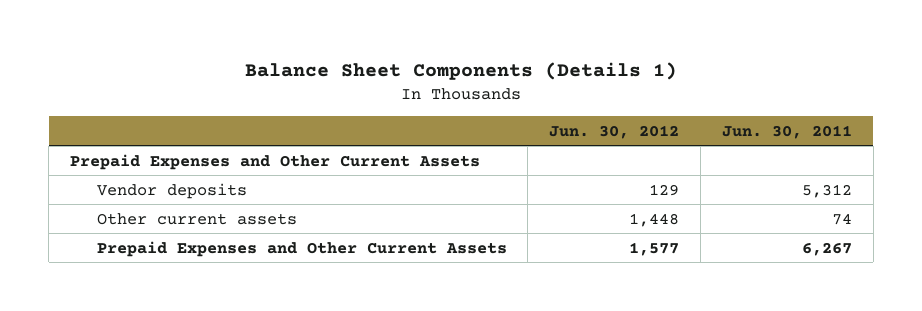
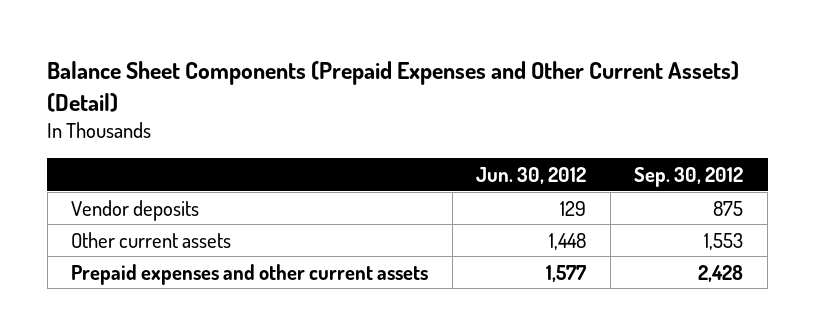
[245,61,678,80] Balance Sheet Components (Details 1) -> [47,60,740,112] Balance Sheet Components (Prepaid Expenses and Other Current Assets) (Detail)
[721,124,852,139] Jun. 30, 2011 -> none
none -> [634,166,744,187] Sep. 30, 2012
[70,153,481,170] Prepaid Expenses and Other Current Assets -> none
[96,240,507,257] Prepaid Expenses and Other Current Assets -> [71,263,429,285] Prepaid expenses and other current assets

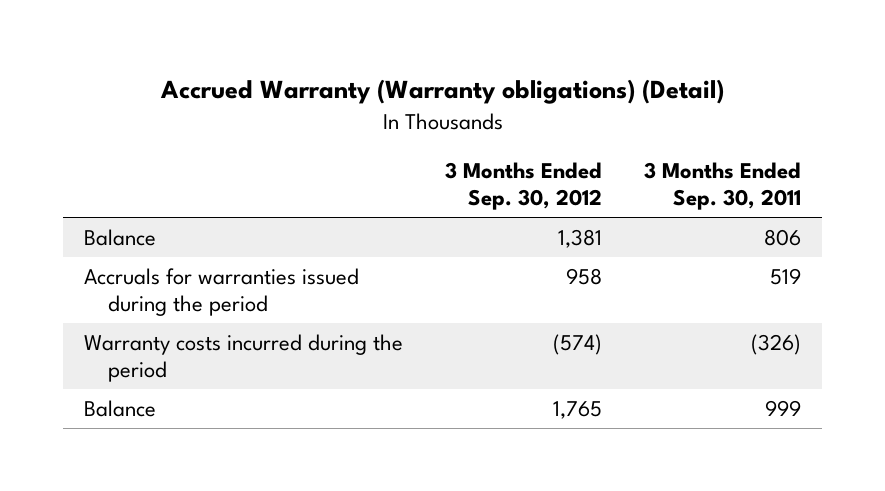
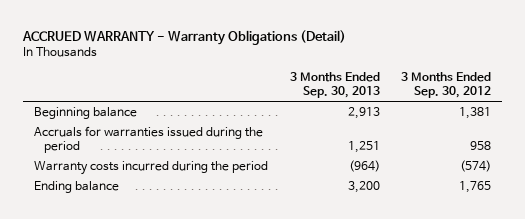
[159,79,724,105] Accrued Warranty (Warranty obligations) (Detail) -> [22,29,347,45] ACCRUED WARRANTY - Warranty Obligations (Detail)
[643,162,801,211] 3 Months Ended Sep. 30, 2011 -> none
none -> [289,72,380,99] 3 Months Ended Sep. 30, 2013
[84,228,157,246] Balance -> [34,106,138,119] Beginning balance
[84,399,157,417] Balance -> [34,180,120,193] Ending balance

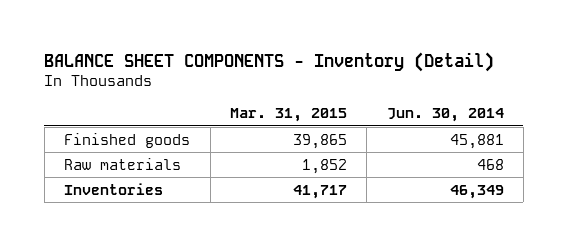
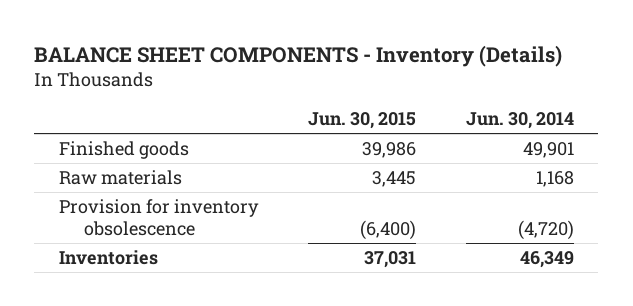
[44,51,495,72] BALANCE SHEET COMPONENTS - Inventory (Detail) -> [34,45,563,68] BALANCE SHEET COMPONENTS - Inventory (Details)
[229,108,347,123] Mar. 31, 2015 -> none
none -> [307,112,416,130] Jun. 30, 2015
[449,133,504,149] 45,881 -> [522,142,574,159] 49,901
[476,158,504,170] 468 -> [535,171,574,188] 1,168
none -> [59,199,260,237] Provision for inventory obsolescence

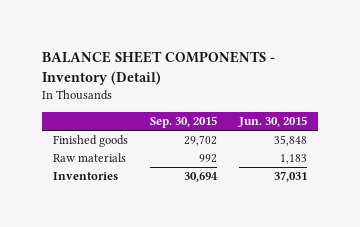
[34,45,563,68] BALANCE SHEET COMPONENTS - Inventory (Details) -> [42,51,276,85] BALANCE SHEET COMPONENTS - Inventory (Detail)
[465,112,574,130] Jun. 30, 2014 -> none
none -> [150,115,218,128] Sep. 30, 2015
[59,199,260,237] Provision for inventory obsolescence -> none
[361,142,416,159] 39,986 -> [274,135,308,147] 35,848
[371,171,416,188] 3,445 -> [280,154,308,165] 1,183

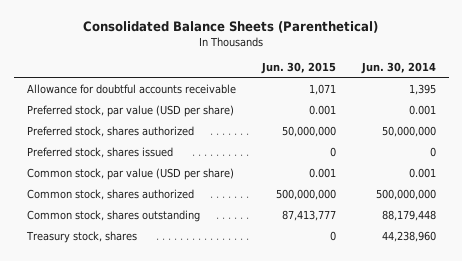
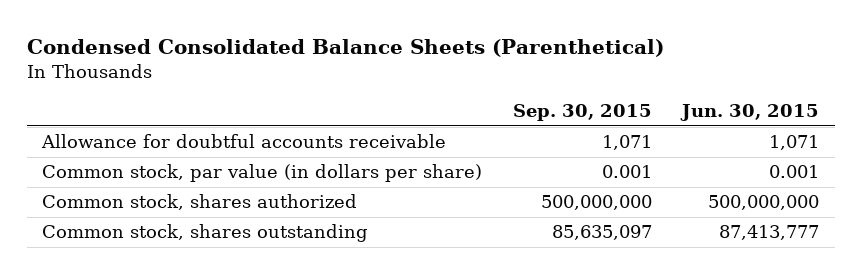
[83,20,379,33] Consolidated Balance Sheets (Parenthetical) -> [27,39,665,58] Condensed Consolidated Balance Sheets (Parenthetical)
[360,62,436,75] Jun. 30, 2014 -> none
none -> [512,104,652,122] Sep. 30, 2015
[26,105,234,118] Preferred stock, par value (USD per share) -> none
[26,126,194,138] Preferred stock, shares authorized -> none
[26,147,173,159] Preferred stock, shares issued -> none
[26,168,234,181] Common stock, par value (USD per share) -> [42,164,483,183] Common stock, par value (in dollars per share)
[25,231,137,244] Treasury stock, shares -> none

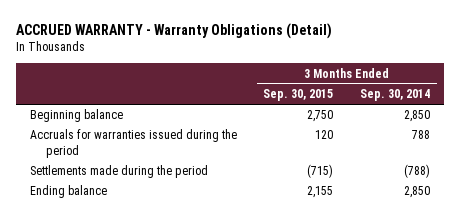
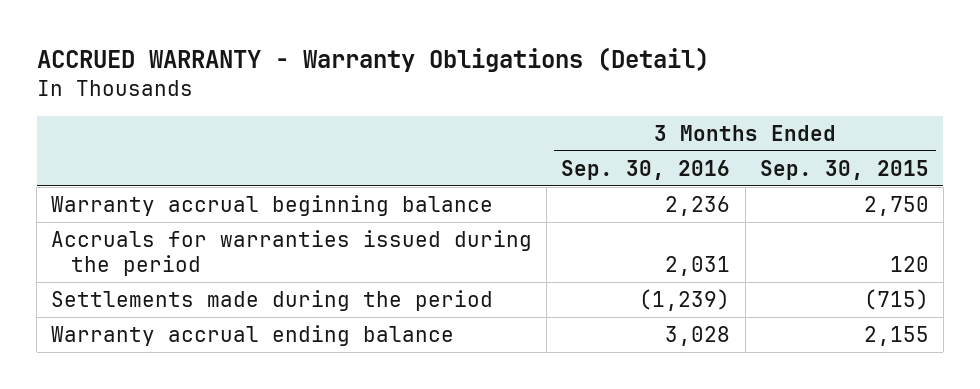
[360,89,431,102] Sep. 30, 2014 -> none
none -> [561,159,731,180] Sep. 30, 2016
[29,109,123,123] Beginning balance -> [51,194,494,216] Warranty accrual beginning balance
[29,185,107,199] Ending balance -> [51,324,455,346] Warranty accrual ending balance

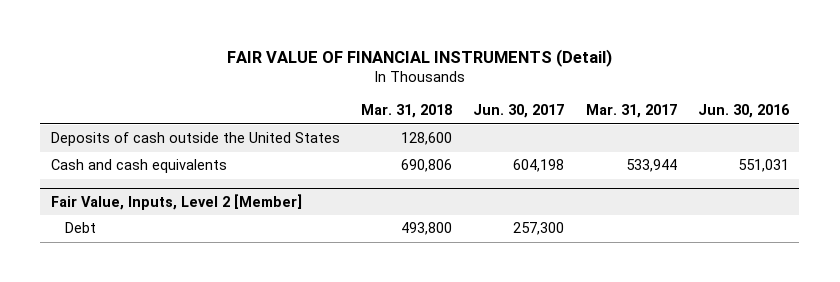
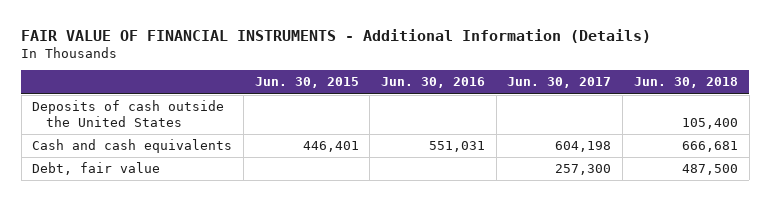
[226,48,612,67] FAIR VALUE OF FINANCIAL INSTRUMENTS (Detail) -> [21,28,652,43] FAIR VALUE OF FINANCIAL INSTRUMENTS - Additional Information (Details)
[361,104,453,119] Mar. 31, 2018 -> none
[585,104,677,119] Mar. 31, 2017 -> none
none -> [254,77,359,89] Jun. 30, 2015
none -> [633,77,738,89] Jun. 30, 2018
[50,193,302,210] Fair Value, Inputs, Level 2 [Member] -> none
[65,222,97,234] Debt -> [32,162,161,176] Debt, fair value

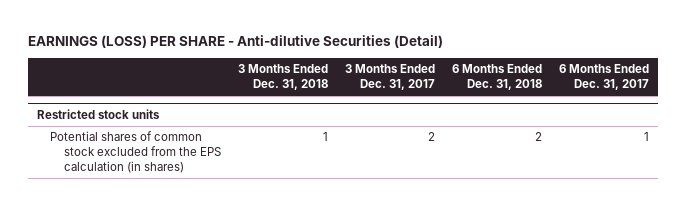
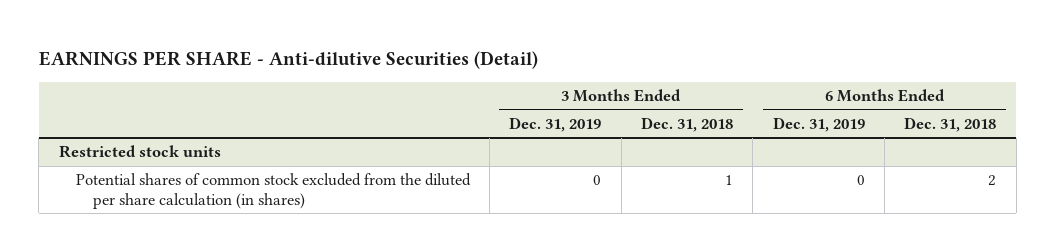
[28,35,444,49] EARNINGS (LOSS) PER SHARE - Anti-dilutive Securities (Detail) -> [38,50,538,69] EARNINGS PER SHARE - Anti-dilutive Securities (Detail)
[345,64,436,91] 3 Months Ended Dec. 31, 2017 -> none
[559,64,650,91] 6 Months Ended Dec. 31, 2017 -> none
none -> [509,116,602,132] Dec. 31, 2019
none -> [772,116,865,132] Dec. 31, 2019
[50,131,221,174] Potential shares of common stock excluded from the EPS calculation (in shares) -> [75,173,471,209] Potential shares of common stock excluded from the diluted per share calculation (in shares)

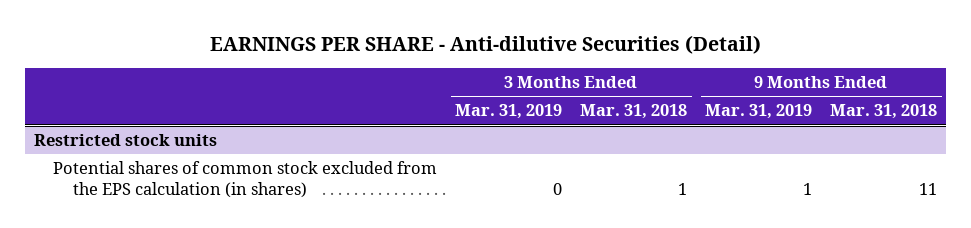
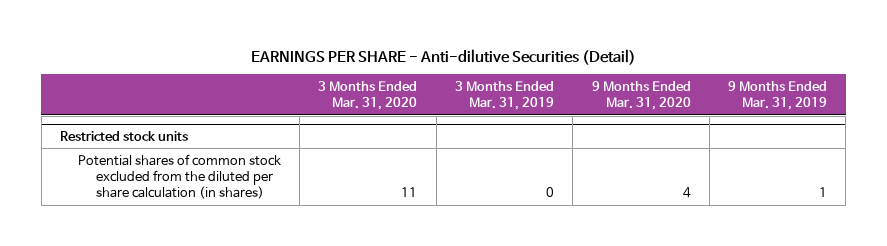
[580,104,688,120] Mar. 31, 2018 -> none
[830,104,938,120] Mar. 31, 2018 -> none
none -> [318,81,418,111] 3 Months Ended Mar. 31, 2020
none -> [591,81,691,111] 9 Months Ended Mar. 31, 2020
[53,161,438,198] Potential shares of common stock excluded from the EPS calculation (in shares) -> [77,153,281,200] Potential shares of common stock excluded from the diluted per share calculation (in shares)

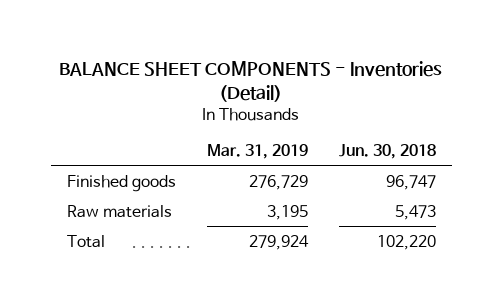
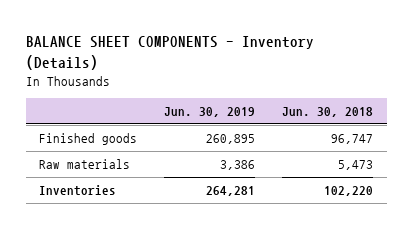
[59,60,443,102] BALANCE SHEET COMPONENTS - Inventories (Detail) -> [26,36,315,70] BALANCE SHEET COMPONENTS - Inventory (Details)
[206,143,308,159] Mar. 31, 2019 -> none
none -> [164,106,256,117] Jun. 30, 2019
[66,234,105,248] Total -> [39,185,117,197] Inventories

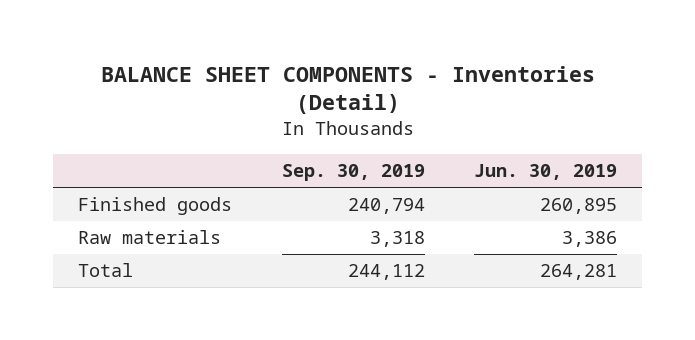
[26,36,315,70] BALANCE SHEET COMPONENTS - Inventory (Details) -> [100,65,595,115] BALANCE SHEET COMPONENTS - Inventories (Detail)
[282,106,374,117] Jun. 30, 2018 -> none
none -> [281,164,425,182] Sep. 30, 2019
[39,185,117,197] Inventories -> [77,263,133,278] Total

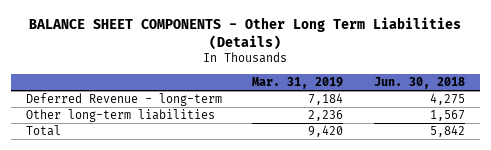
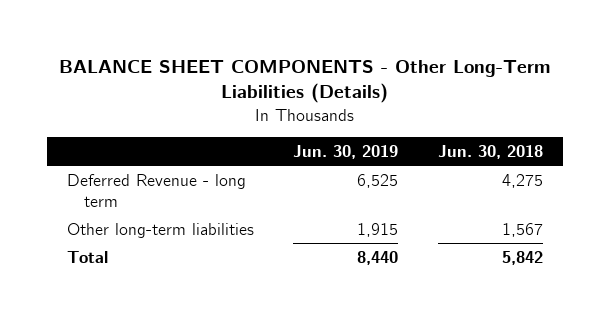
[29,17,462,50] BALANCE SHEET COMPONENTS - Other Long Term Liabilities (Details) -> [58,59,550,104] BALANCE SHEET COMPONENTS - Other Long-Term Liabilities (Details)
[252,77,344,90] Mar. 31, 2019 -> none
none -> [293,145,399,160] Jun. 30, 2019
[26,93,223,107] Deferred Revenue - long-term -> [66,173,246,207] Deferred Revenue - long term

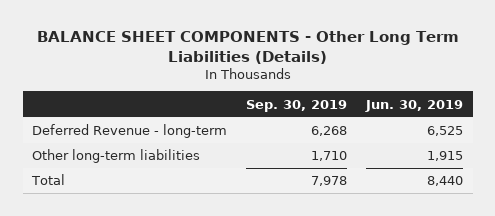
[58,59,550,104] BALANCE SHEET COMPONENTS - Other Long-Term Liabilities (Details) -> [36,31,459,64] BALANCE SHEET COMPONENTS - Other Long Term Liabilities (Details)
[438,145,544,160] Jun. 30, 2018 -> none
none -> [246,99,348,112] Sep. 30, 2019
[66,173,246,207] Deferred Revenue - long term -> [32,124,228,139] Deferred Revenue - long-term

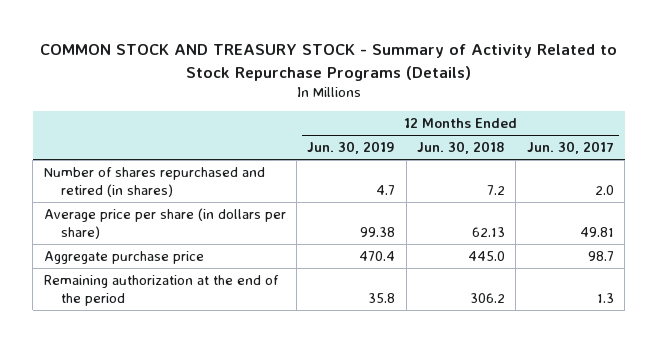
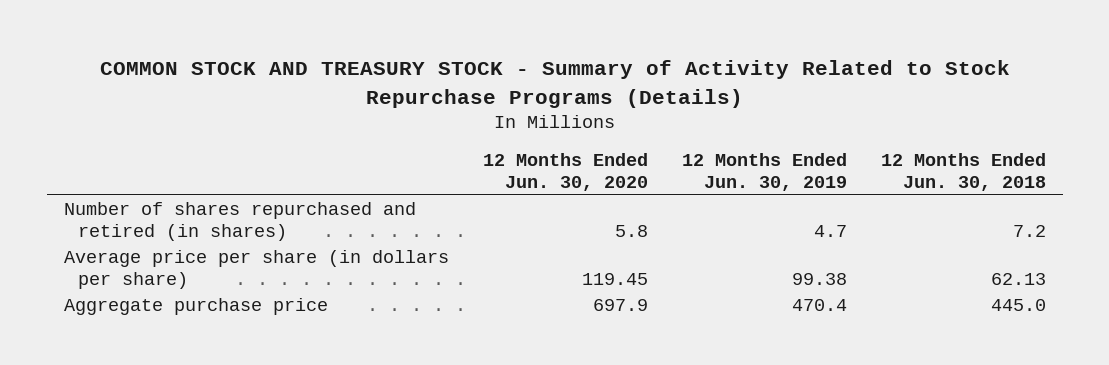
[526,141,614,155] Jun. 30, 2017 -> none
none -> [482,153,648,191] 12 Months Ended Jun. 30, 2020
[43,274,279,306] Remaining authorization at the end of the period -> none

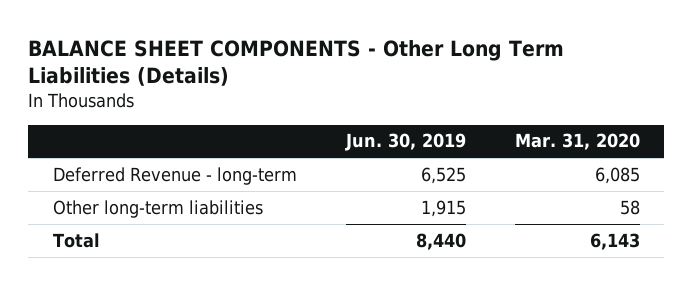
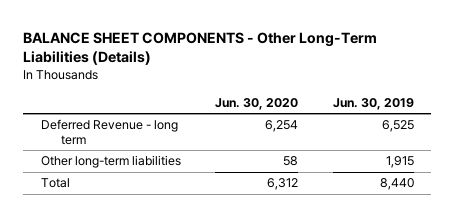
[28,39,565,87] BALANCE SHEET COMPONENTS - Other Long Term Liabilities (Details) -> [23,31,378,66] BALANCE SHEET COMPONENTS - Other Long-Term Liabilities (Details)
[514,133,640,151] Mar. 31, 2020 -> none
none -> [215,97,299,110] Jun. 30, 2020
[52,166,297,185] Deferred Revenue - long-term -> [40,119,178,145] Deferred Revenue - long term

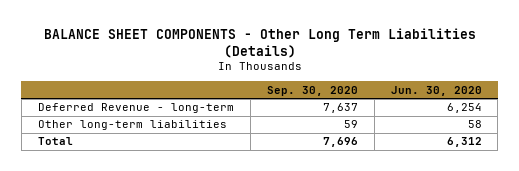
[23,31,378,66] BALANCE SHEET COMPONENTS - Other Long-Term Liabilities (Details) -> [43,27,476,58] BALANCE SHEET COMPONENTS - Other Long Term Liabilities (Details)
[332,97,414,110] Jun. 30, 2019 -> none
none -> [266,85,358,96] Sep. 30, 2020
[40,119,178,145] Deferred Revenue - long term -> [37,103,234,114] Deferred Revenue - long-term

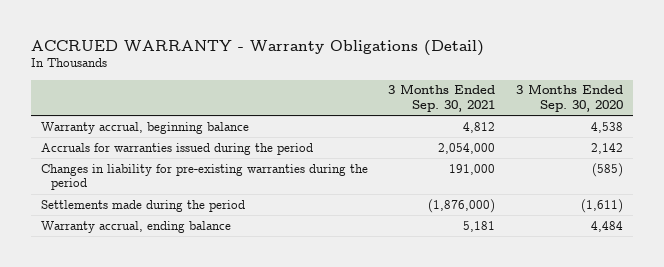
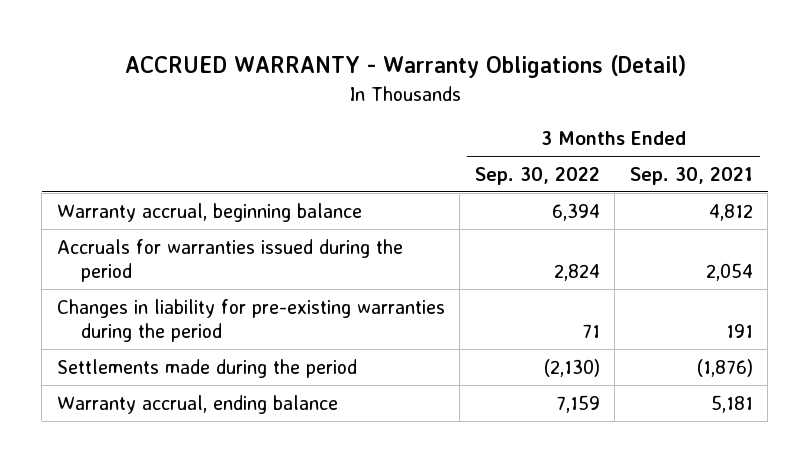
[515,84,623,113] 3 Months Ended Sep. 30, 2020 -> none
none -> [474,167,600,186] Sep. 30, 2022
[438,142,496,154] 2,054,000 -> [705,263,753,282] 2,054
[449,163,496,175] 191,000 -> [725,324,753,339] 191
[428,198,496,213] (1,876,000) -> [696,358,753,377] (1,876)

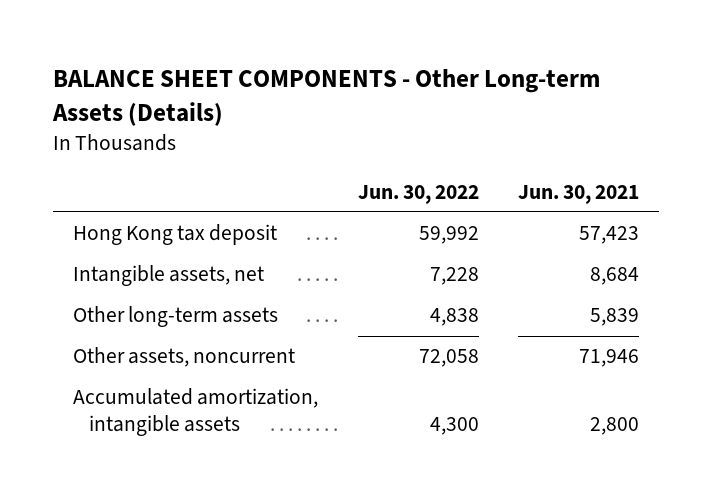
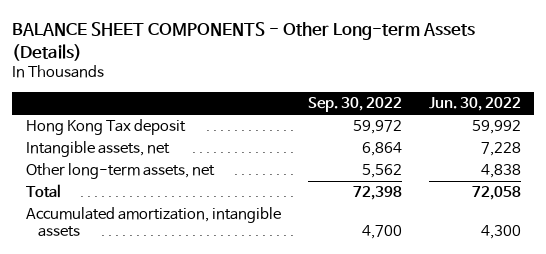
[518,184,640,204] Jun. 30, 2021 -> none
none -> [307,97,402,113] Sep. 30, 2022
[73,224,278,246] Hong Kong tax deposit -> [25,119,186,136] Hong Kong Tax deposit
[73,306,279,328] Other long-term assets -> [25,163,215,180] Other long-term assets, net
[73,347,296,368] Other assets, noncurrent -> [25,184,61,199] Total

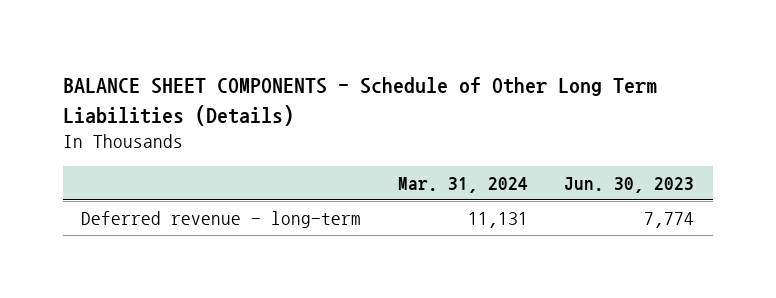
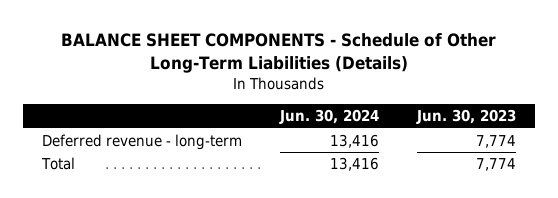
[62,77,657,126] BALANCE SHEET COMPONENTS - Schedule of Other Long Term Liabilities (Details) -> [61,33,497,74] BALANCE SHEET COMPONENTS - Schedule of Other Long-Term Liabilities (Details)
[397,176,528,193] Mar. 31, 2024 -> none
none -> [279,109,380,125] Jun. 30, 2024
none -> [40,157,75,171] Total

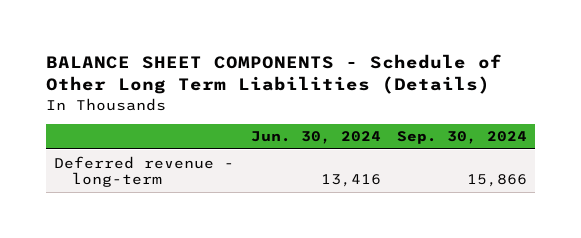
[61,33,497,74] BALANCE SHEET COMPONENTS - Schedule of Other Long-Term Liabilities (Details) -> [46,54,503,95] BALANCE SHEET COMPONENTS - Schedule of Other Long Term Liabilities (Details)
[416,109,517,125] Jun. 30, 2023 -> none
none -> [396,131,527,145] Sep. 30, 2024
[40,157,75,171] Total -> none

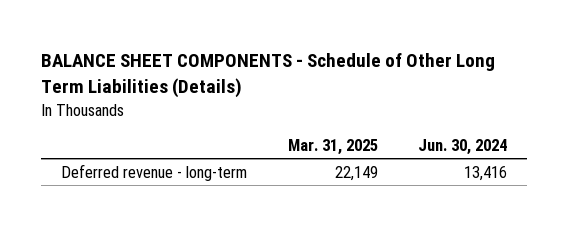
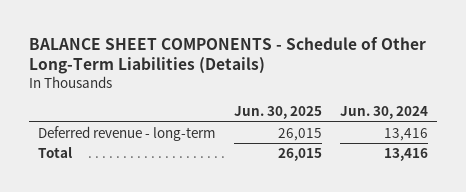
[41,53,496,99] BALANCE SHEET COMPONENTS - Schedule of Other Long Term Liabilities (Details) -> [28,36,426,75] BALANCE SHEET COMPONENTS - Schedule of Other Long-Term Liabilities (Details)
[287,139,378,156] Mar. 31, 2025 -> none
none -> [234,106,323,120] Jun. 30, 2025
none -> [37,147,72,159] Total

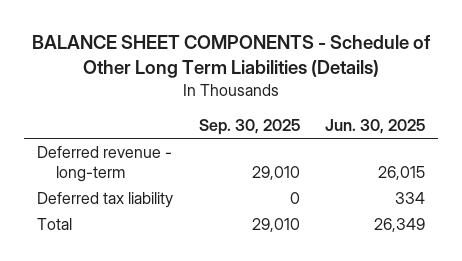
[28,36,426,75] BALANCE SHEET COMPONENTS - Schedule of Other Long-Term Liabilities (Details) -> [32,35,432,79] BALANCE SHEET COMPONENTS - Schedule of Other Long Term Liabilities (Details)
[340,106,429,120] Jun. 30, 2024 -> none
none -> [198,118,300,135] Sep. 30, 2025
none -> [37,192,174,209] Deferred tax liability
[278,148,323,162] 26,015 -> [373,218,425,233] 26,349

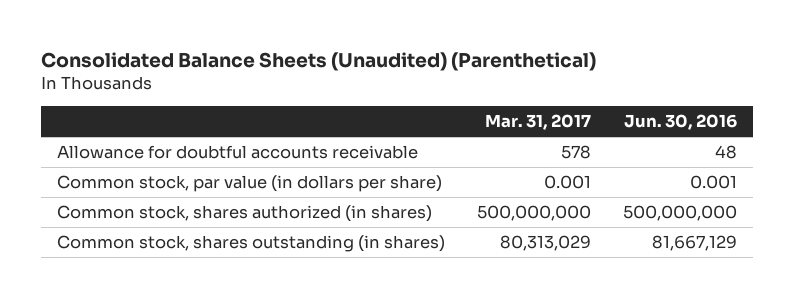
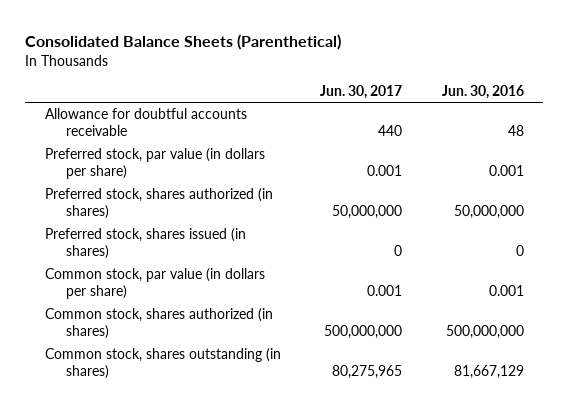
[40,51,596,71] Consolidated Balance Sheets (Unaudited) (Parenthetical) -> [24,33,341,50] Consolidated Balance Sheets (Parenthetical)
[484,114,591,131] Mar. 31, 2017 -> none
none -> [320,85,403,100] Jun. 30, 2017
none -> [44,148,265,180] Preferred stock, par value (in dollars per share)
none -> [44,188,273,220] Preferred stock, shares authorized (in shares)
none -> [44,228,246,260] Preferred stock, shares issued (in shares)

